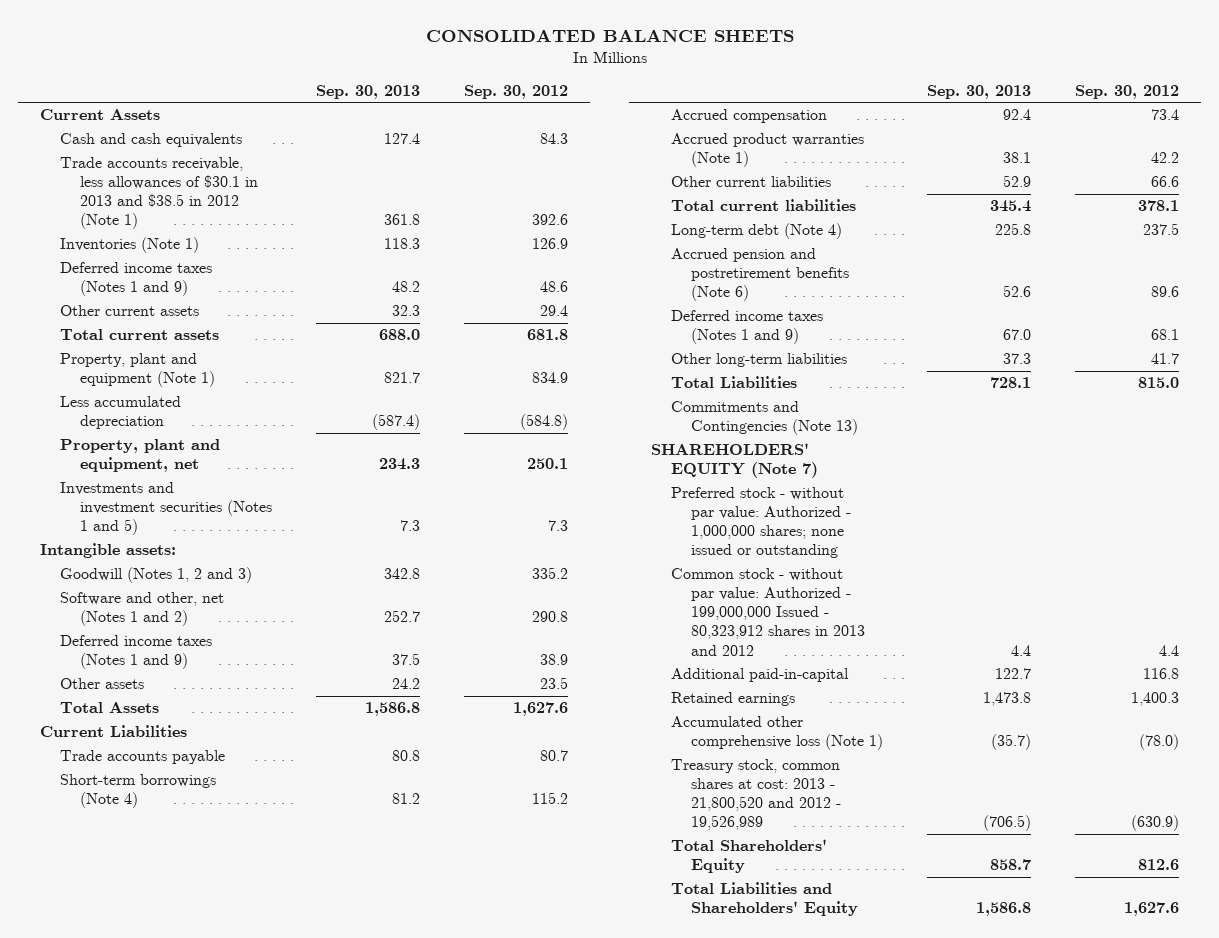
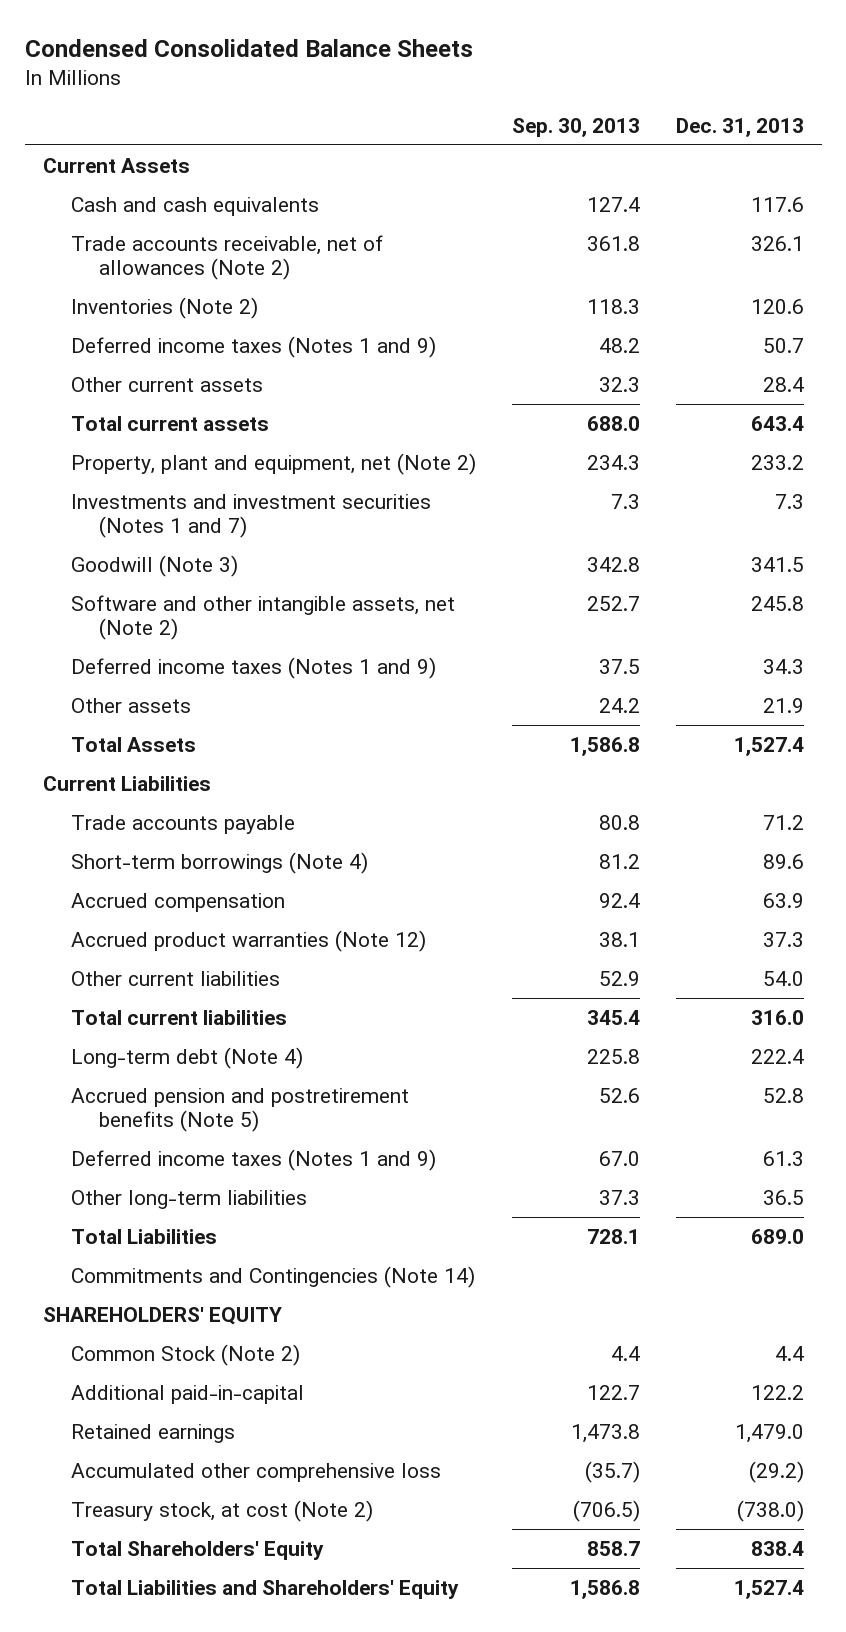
[425,29,794,43] CONSOLIDATED BALANCE SHEETS -> [24,39,473,58] Condensed Consolidated Balance Sheets
[464,84,569,99] Sep. 30, 2012 -> none
none -> [675,117,804,137] Dec. 31, 2013
[60,157,259,230] Trade accounts receivable, less allowances of $30.1 in 2013 and $38.5 in 2012 (Note 1) -> [70,234,383,281] Trade accounts receivable, net of allowances (Note 2)
[60,237,200,254] Inventories (Note 1) -> [70,296,258,319] Inventories (Note 2)
[60,353,216,388] Property, plant and equipment (Note 1) -> none
[60,396,182,430] Less accumulated depreciation -> none
[40,543,177,559] Intangible assets: -> none
[60,439,221,473] Property, plant and equipment, net -> [70,452,476,475] Property, plant and equipment, net (Note 2)
[60,482,273,536] Investments and investment securities (Notes 1 and 5) -> [70,493,431,539] Investments and investment securities (Notes 1 and 7)
[60,567,253,584] Goodwill (Notes 1, 2 and 3) -> [70,554,238,577] Goodwill (Note 3)
[60,592,225,627] Software and other, net (Notes 1 and 2) -> [70,594,455,641] Software and other intangible assets, net (Note 2)
[670,133,864,168] Accrued product warranties (Note 1) -> [70,929,426,952] Accrued product warranties (Note 12)
[670,248,849,302] Accrued pension and postretirement benefits (Note 6) -> [70,1087,409,1133] Accrued pension and postretirement benefits (Note 5)
[670,487,851,559] Preferred stock - without par value: Authorized - 1,000,000 shares; none issued or outstanding -> none
[670,401,858,436] Commitments and Contingencies (Note 13) -> [70,1265,475,1288] Commitments and Contingencies (Note 14)
[651,443,818,479] SHAREHOLDERS' EQUITY (Note 7) -> [42,1306,282,1325] SHAREHOLDERS' EQUITY
[670,568,865,656] Common stock - without par value: Authorized - 199,000,000 Issued - 80,323,912 shares in 2013 and 2012 -> [70,1343,300,1366] Common Stock (Note 2)
[670,716,883,751] Accumulated other comprehensive loss (Note 1) -> [70,1462,441,1482] Accumulated other comprehensive loss
[670,759,841,831] Treasury stock, common shares at cost: 2013 - 21,800,520 and 2012 - 19,526,989 -> [70,1499,373,1522] Treasury stock, at cost (Note 2)

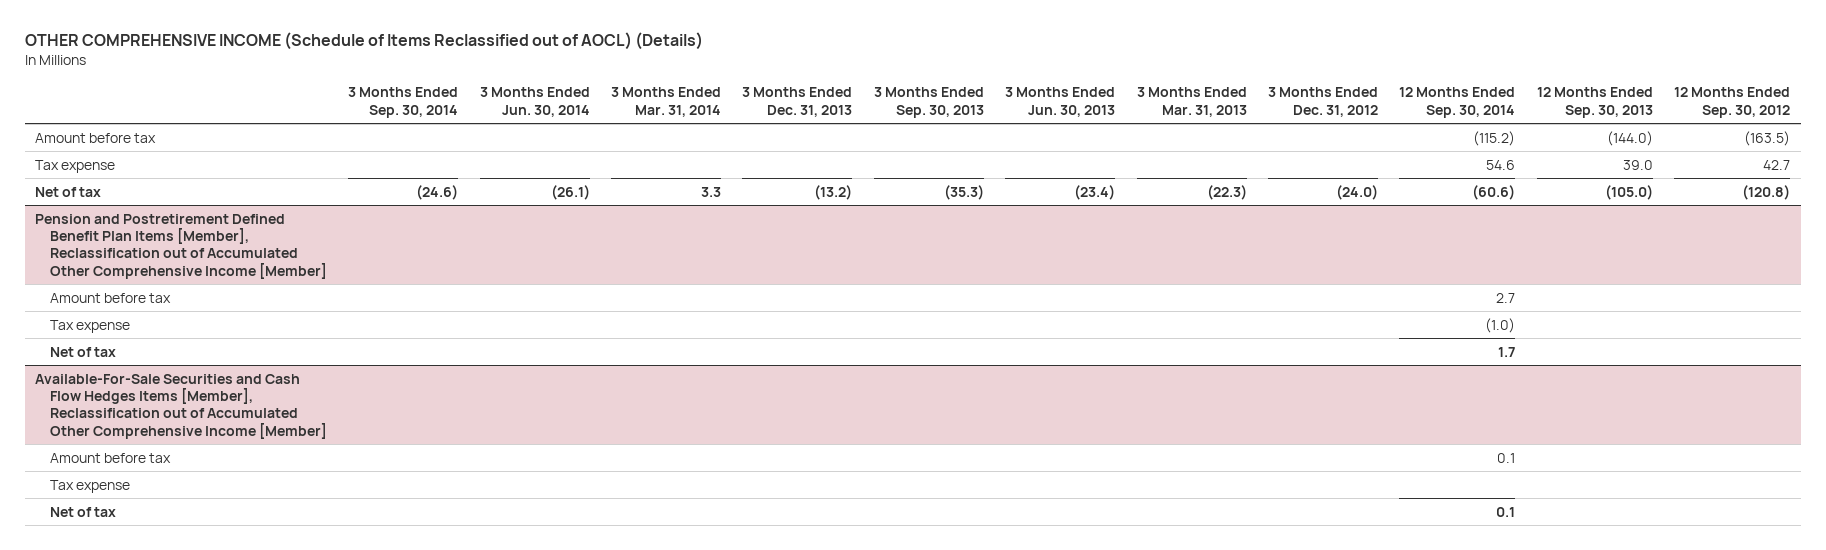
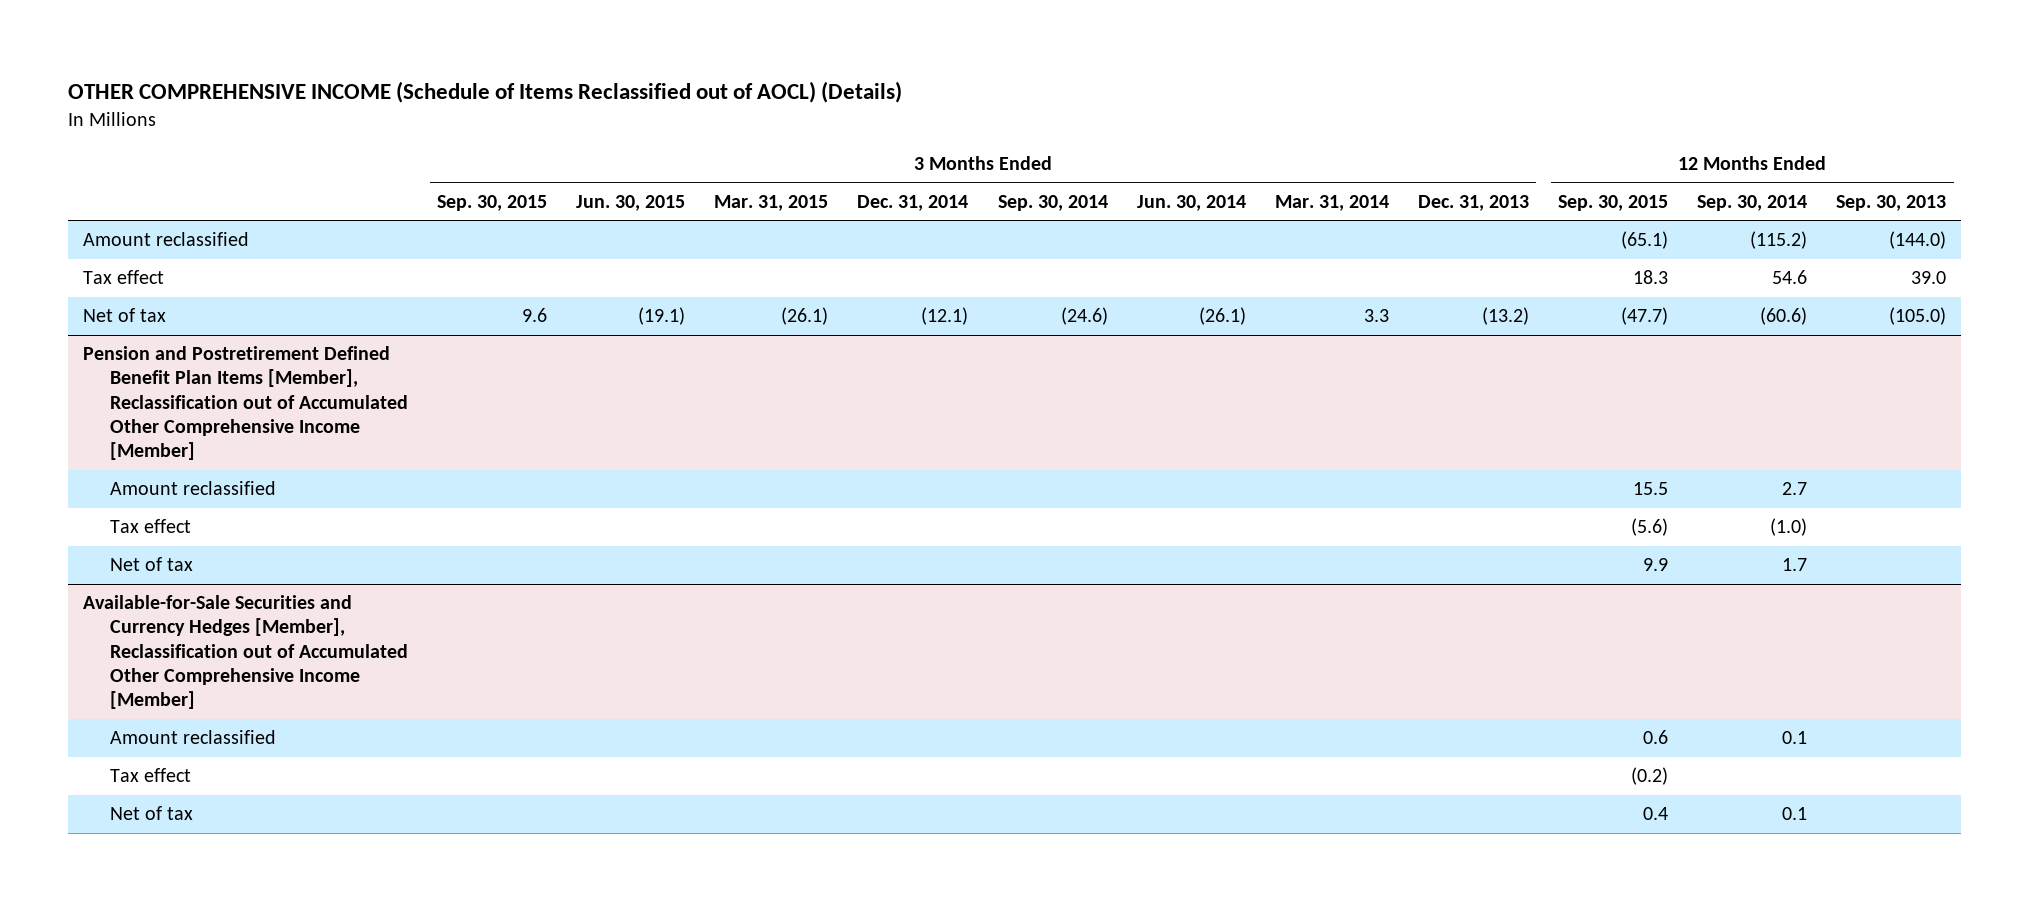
[873,87,984,118] 3 Months Ended Sep. 30, 2013 -> none
[1005,87,1116,117] 3 Months Ended Jun. 30, 2013 -> none
[1136,87,1247,117] 3 Months Ended Mar. 31, 2013 -> none
[1268,87,1379,117] 3 Months Ended Dec. 31, 2012 -> none
[1674,87,1791,118] 12 Months Ended Sep. 30, 2012 -> none
none -> [437,194,548,211] Sep. 30, 2015
none -> [576,194,686,211] Jun. 30, 2015
none -> [714,194,829,211] Mar. 31, 2015
none -> [857,194,969,211] Dec. 31, 2014
none -> [1558,194,1669,211] Sep. 30, 2015
[35,132,157,143] Amount before tax -> [82,232,249,247] Amount reclassified
[35,159,116,173] Tax expense -> [82,270,164,285] Tax effect
[49,292,171,303] Amount before tax -> [110,481,277,496] Amount reclassified
[49,319,130,333] Tax expense -> [110,519,192,534] Tax effect
[35,373,327,439] Available-For-Sale Securities and Cash Flow Hedges Items [Member], Reclassification out of Accumulated Other Comprehensive Income [Member] -> [82,595,409,710] Available-for-Sale Securities and Currency Hedges [Member], Reclassification out of Accumulated Other Comprehensive Income [Member]
[49,452,171,463] Amount before tax -> [110,730,277,745] Amount reclassified
[49,479,130,493] Tax expense -> [110,768,192,783] Tax effect

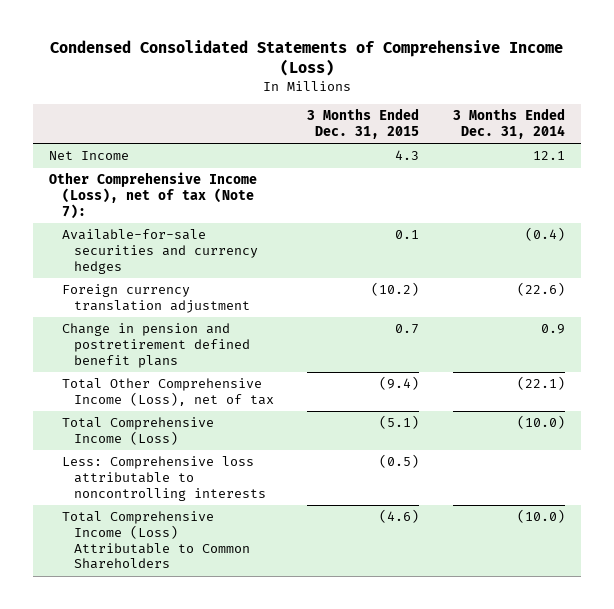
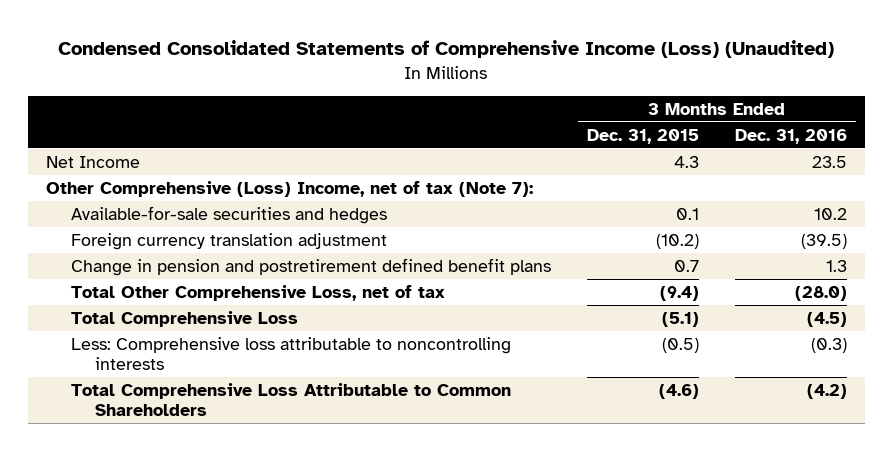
[49,39,563,77] Condensed Consolidated Statements of Comprehensive Income (Loss) -> [58,40,835,59] Condensed Consolidated Statements of Comprehensive Income (Loss) (Unaudited)
[452,108,565,139] 3 Months Ended Dec. 31, 2014 -> none
none -> [734,128,847,144] Dec. 31, 2016
[49,172,258,219] Other Comprehensive Income (Loss), net of tax (Note 7): -> [46,180,534,197] Other Comprehensive (Loss) Income, net of tax (Note 7):
[61,229,259,274] Available-for-sale securities and currency hedges -> [70,205,387,224] Available-for-sale securities and hedges
[61,378,275,407] Total Other Comprehensive Income (Loss), net of tax -> [70,284,445,301] Total Other Comprehensive Loss, net of tax
[61,417,214,446] Total Comprehensive Income (Loss) -> [70,310,298,327] Total Comprehensive Loss
[61,511,251,570] Total Comprehensive Income (Loss) Attributable to Common Shareholders -> [70,382,511,417] Total Comprehensive Loss Attributable to Common Shareholders

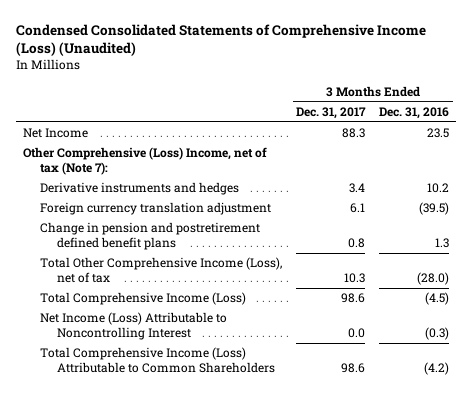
[586,128,699,144] Dec. 31, 2015 -> none
none -> [296,106,367,119] Dec. 31, 2017
[70,205,387,224] Available-for-sale securities and hedges -> [40,182,240,196] Derivative instruments and hedges
[70,284,445,301] Total Other Comprehensive Loss, net of tax -> [40,257,283,284] Total Other Comprehensive Income (Loss), net of tax
[70,310,298,327] Total Comprehensive Loss -> [40,292,247,306] Total Comprehensive Income (Loss)
[70,336,511,371] Less: Comprehensive loss attributable to noncontrolling interests -> [40,312,228,341] Net Income (Loss) Attributable to Noncontrolling Interest
[70,382,511,417] Total Comprehensive Loss Attributable to Common Shareholders -> [40,347,276,374] Total Comprehensive Income (Loss) Attributable to Common Shareholders

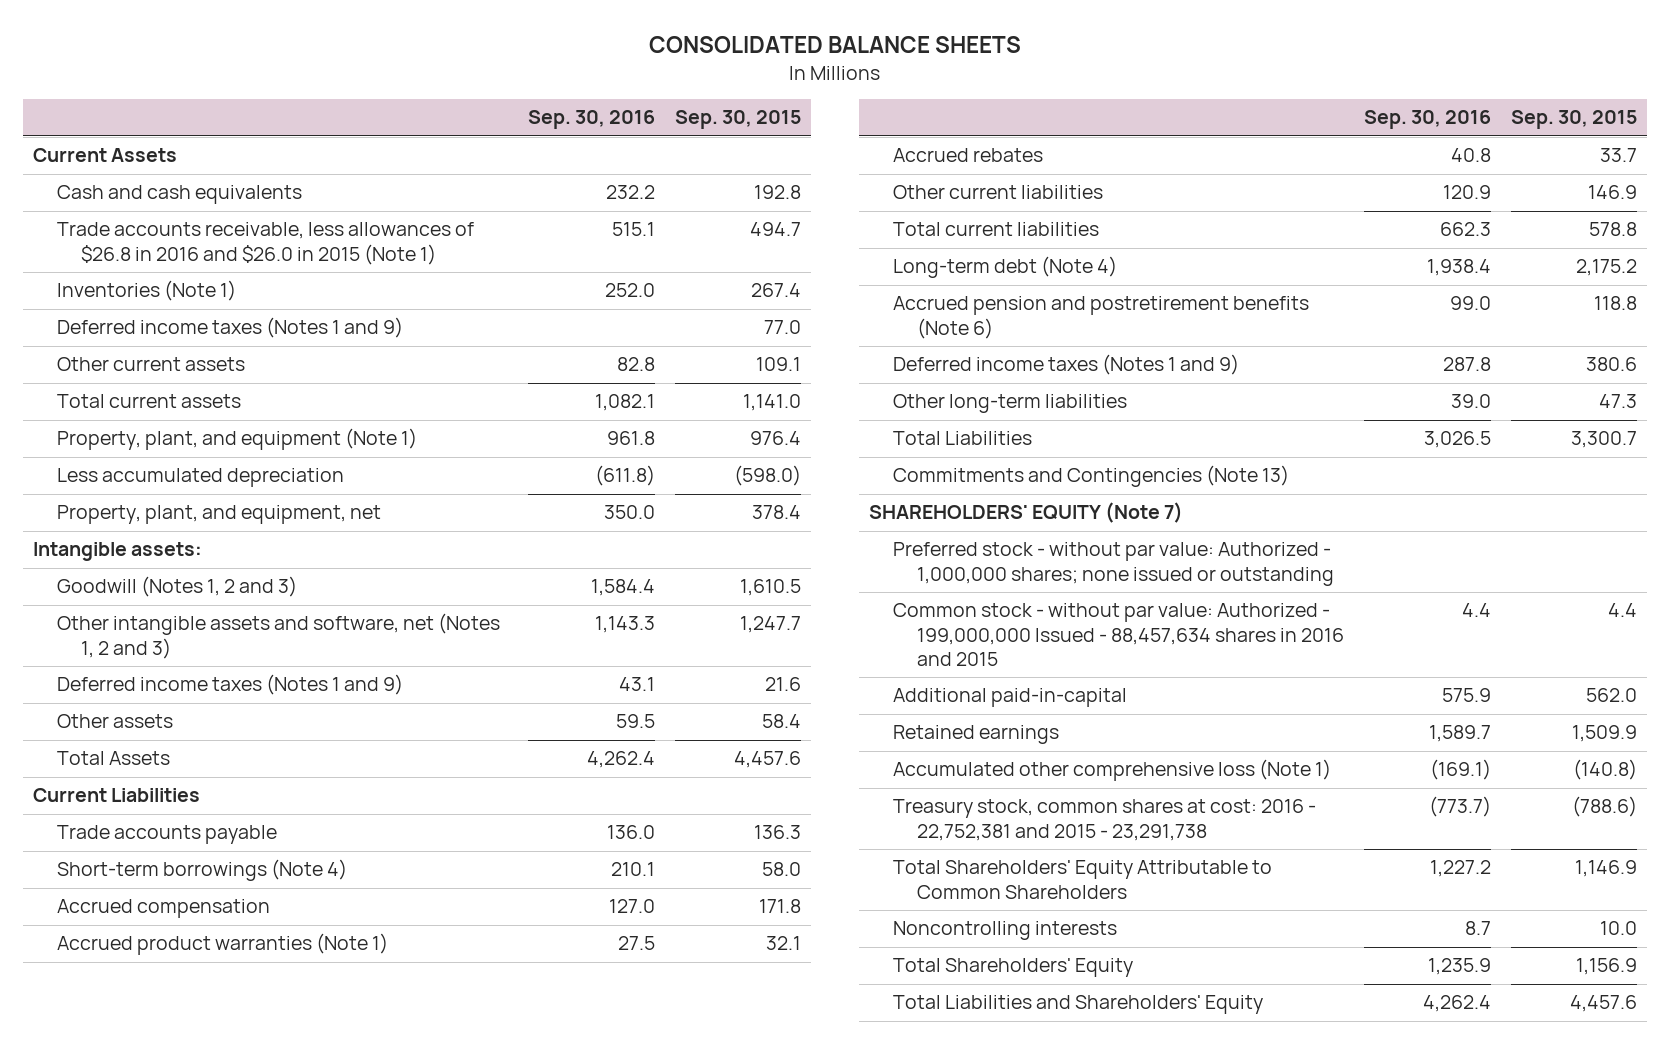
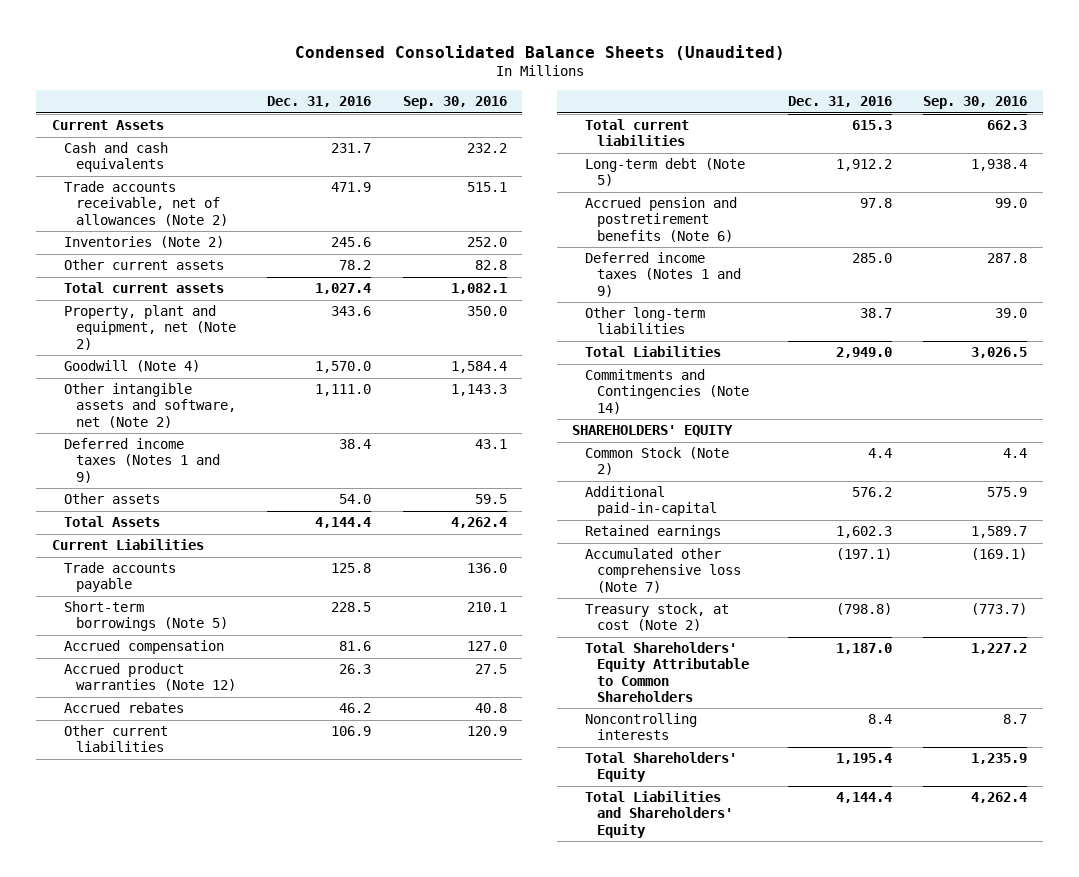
[649,36,1022,54] CONSOLIDATED BALANCE SHEETS -> [294,44,785,60] Condensed Consolidated Balance Sheets (Unaudited)
[674,110,801,130] Sep. 30, 2015 -> none
none -> [267,96,372,108] Dec. 31, 2016
[57,317,404,339] Deferred income taxes (Notes 1 and 9) -> none
[57,222,475,265] Trade accounts receivable, less allowances of $26.8 in 2016 and $26.0 in 2015 (Note 1) -> [63,181,229,226] Trade accounts receivable, net of allowances (Note 2)
[57,280,237,302] Inventories (Note 1) -> [63,236,224,249] Inventories (Note 2)
[57,428,418,451] Property, plant, and equipment (Note 1) -> none
[57,468,345,488] Less accumulated depreciation -> none
[33,542,203,562] Intangible assets: -> none
[57,505,382,525] Property, plant, and equipment, net -> [63,305,237,350] Property, plant and equipment, net (Note 2)
[57,576,298,598] Goodwill (Notes 1, 2 and 3) -> [63,360,200,373] Goodwill (Note 4)
[57,613,501,659] Other intangible assets and software, net (Notes 1, 2 and 3) -> [63,383,237,428] Other intangible assets and software, net (Note 2)
[57,859,348,882] Short-term borrowings (Note 4) -> [63,601,229,632] Short-term borrowings (Note 5)
[57,933,389,956] Accrued product warranties (Note 1) -> [63,663,237,692] Accrued product warranties (Note 12)
[893,256,1118,279] Long-term debt (Note 4) -> [584,158,745,187] Long-term debt (Note 5)
[893,542,1335,586] Preferred stock - without par value: Authorized - 1,000,000 shares; none issued or outstanding -> none
[893,465,1290,488] Commitments and Contingencies (Note 13) -> [584,369,749,414] Commitments and Contingencies (Note 14)
[869,502,1184,524] SHAREHOLDERS' EQUITY (Note 7) -> [572,425,734,438] SHAREHOLDERS' EQUITY
[893,603,1345,666] Common stock - without par value: Authorized - 199,000,000 Issued - 88,457,634 shares in 2016 and 2015 -> [584,447,729,476] Common Stock (Note 2)
[893,759,1332,782] Accumulated other comprehensive loss (Note 1) -> [584,548,741,593] Accumulated other comprehensive loss (Note 7)
[893,799,1317,841] Treasury stock, common shares at cost: 2016 - 22,752,381 and 2015 - 23,291,738 -> [584,603,729,632] Treasury stock, at cost (Note 2)

